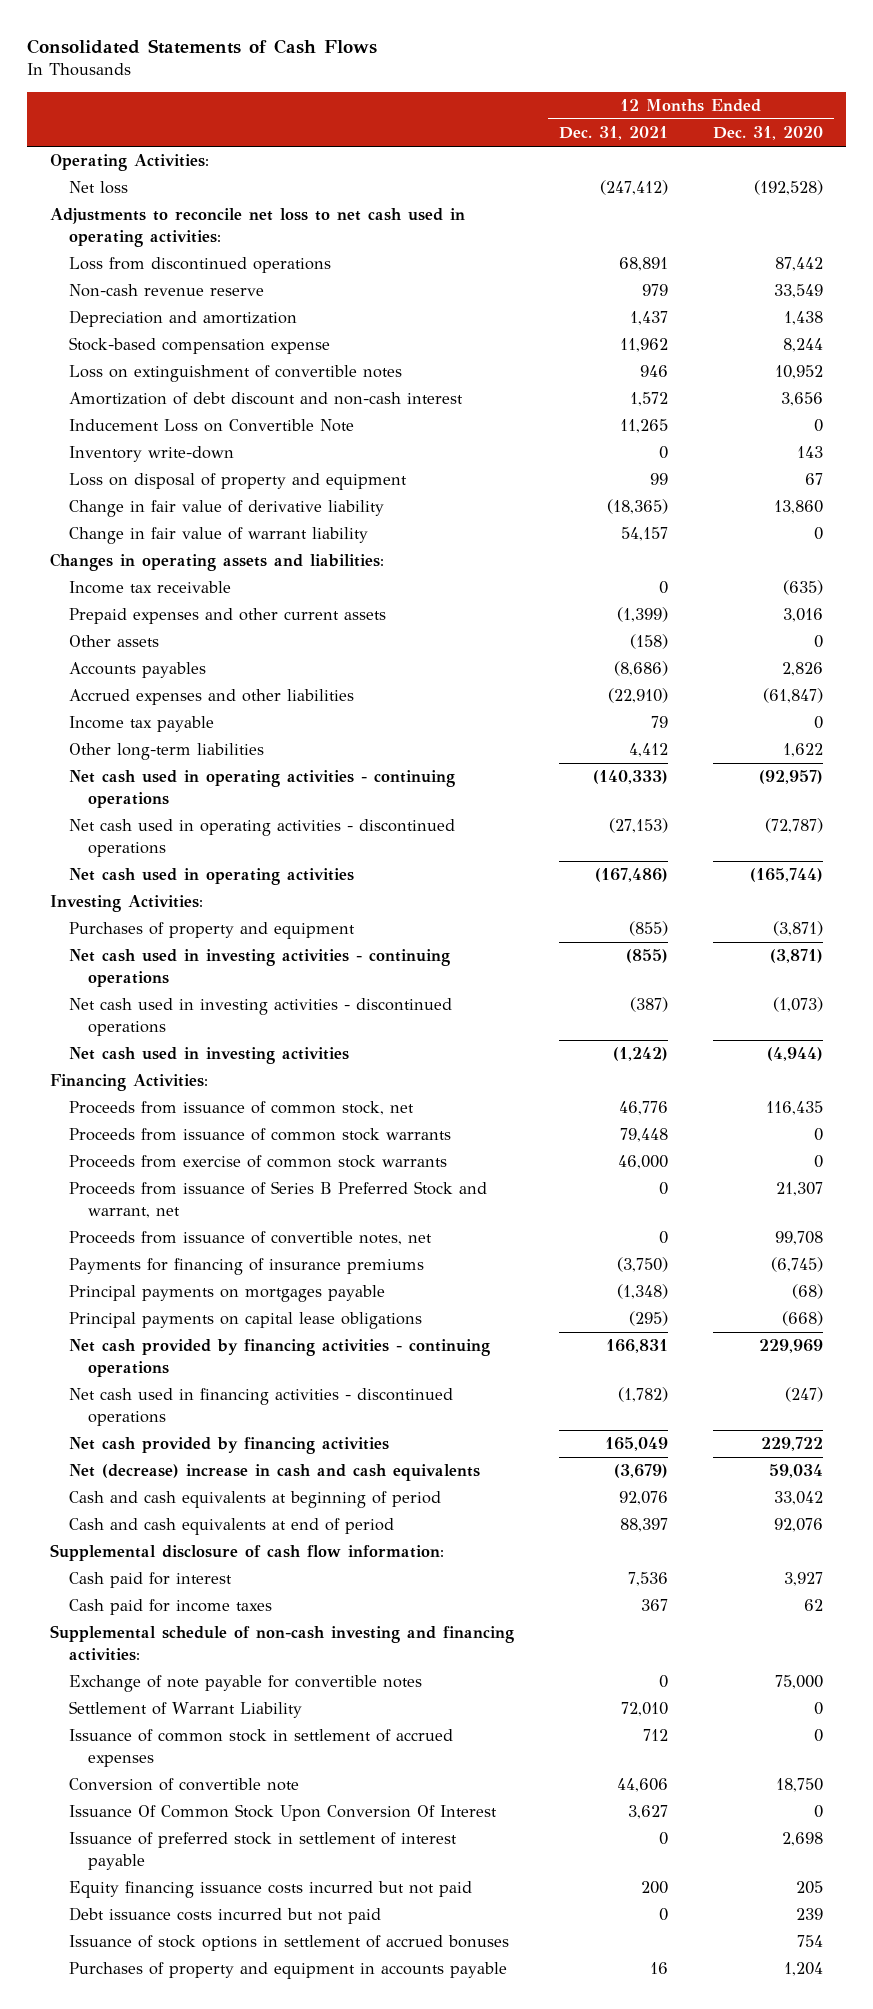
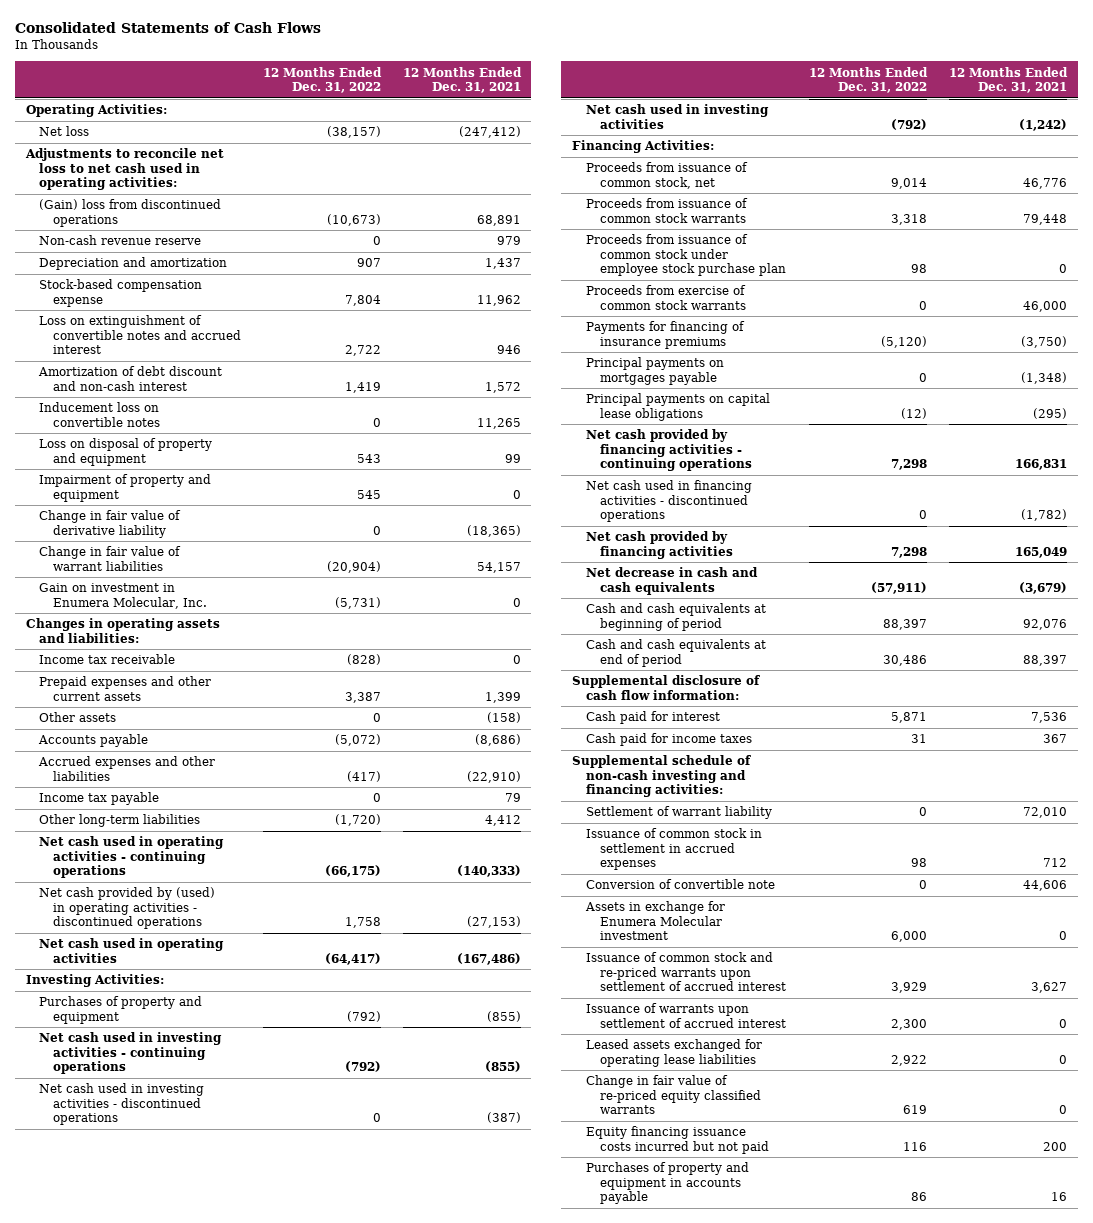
[713,126,824,141] Dec. 31, 2020 -> none
none -> [262,66,382,94] 12 Months Ended Dec. 31, 2022
[69,257,332,274] Loss from discontinued operations -> [39,199,222,227] (Gain) loss from discontinued operations
[69,365,403,383] Loss on extinguishment of convertible notes -> [39,315,242,355] Loss on extinguishment of convertible notes and accrued interest
[69,446,235,463] Inventory write-down -> none
[69,419,355,433] Inducement Loss on Convertible Note -> [39,402,161,427] Inducement loss on convertible notes
none -> [39,474,212,502] Impairment of property and equipment
[69,527,369,545] Change in fair value of warrant liability -> [39,546,182,571] Change in fair value of warrant liabilities
none -> [39,583,208,609] Gain on investment in Enumera Molecular, Inc.
[617,607,669,623] (1,399) -> [484,691,521,703] 1,399
[69,662,207,679] Accounts payables -> [38,734,149,748] Accounts payable
[69,819,456,857] Net cash used in operating activities - discontinued operations -> [39,887,216,930] Net cash provided by (used) in operating activities - discontinued operations
none -> [585,234,786,277] Proceeds from issuance of common stock under employee stock purchase plan
[69,1181,488,1218] Proceeds from issuance of Series B Preferred Stock and warrant, net -> none
[69,1231,433,1246] Proceeds from issuance of convertible notes, net -> none
[69,1464,481,1482] Net (decrease) increase in cash and cash equivalents -> [585,567,758,595] Net decrease in cash and cash equivalents
[69,1675,423,1693] Exchange of note payable for convertible notes -> none
[69,1701,303,1719] Settlement of Warrant Liability -> [585,806,772,820] Settlement of warrant liability
[69,1729,454,1767] Issuance of common stock in settlement of accrued expenses -> [585,828,762,871] Issuance of common stock in settlement in accrued expenses
[69,1832,458,1870] Issuance of preferred stock in settlement of interest payable -> none
none -> [584,901,725,941] Assets in exchange for Enumera Molecular investment
[69,1804,498,1822] Issuance Of Common Stock Upon Conversion Of Interest -> [585,952,786,992] Issuance of common stock and re-priced warrants upon settlement of accrued interest
none -> [585,1003,786,1028] Issuance of warrants upon settlement of accrued interest
none -> [585,1039,762,1067] Leased assets exchanged for operating lease liabilities
none -> [585,1075,761,1115] Change in fair value of re-priced equity classified warrants
[69,1907,382,1925] Debt issuance costs incurred but not paid -> none
[69,1935,510,1952] Issuance of stock options in settlement of accrued bonuses -> none

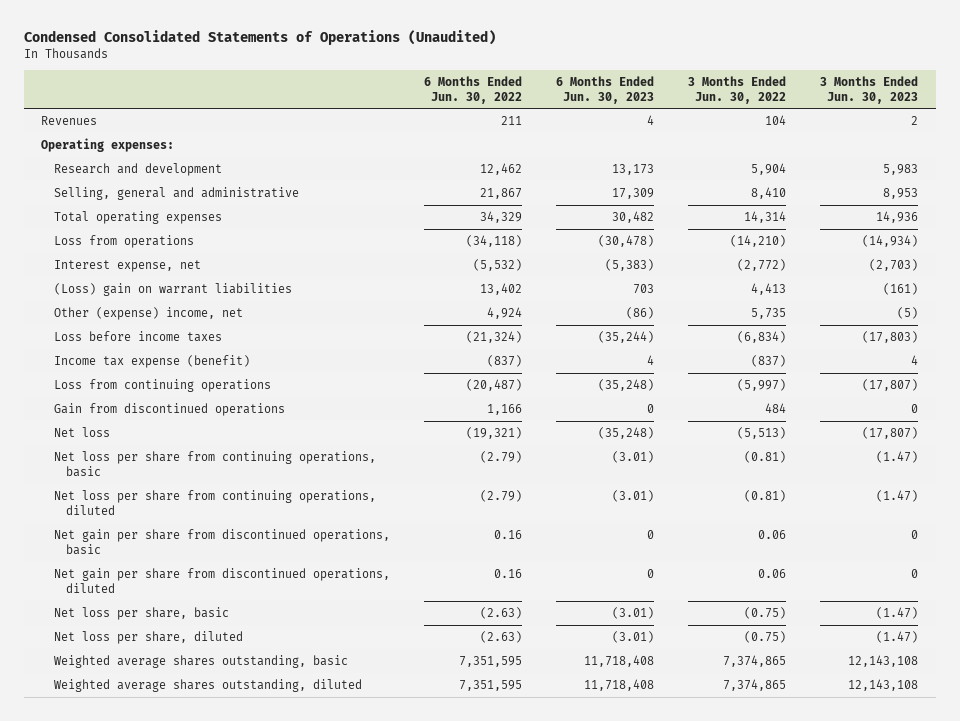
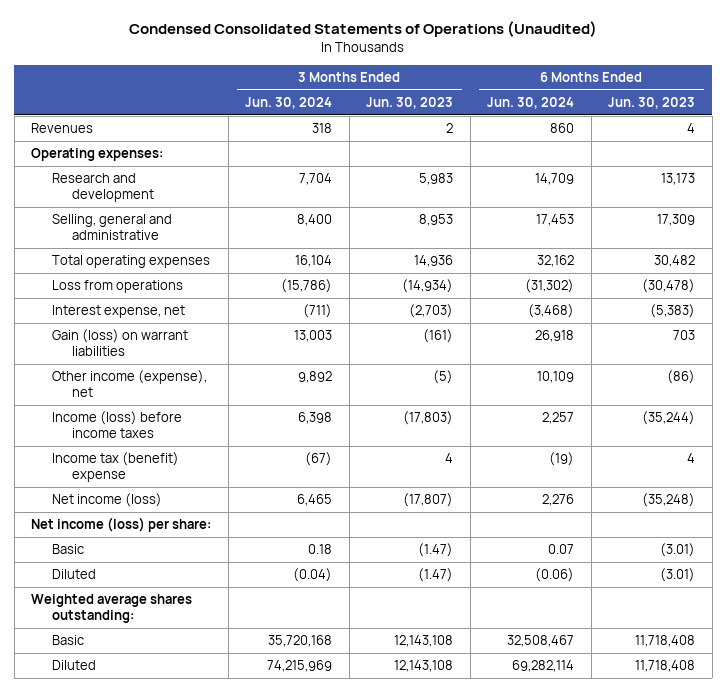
[423,75,522,104] 6 Months Ended Jun. 30, 2022 -> none
[688,75,787,104] 3 Months Ended Jun. 30, 2022 -> none
none -> [245,96,333,109] Jun. 30, 2024
none -> [487,96,575,109] Jun. 30, 2024
[53,378,271,392] Loss from continuing operations -> none
[53,402,285,416] Gain from discontinued operations -> none
[53,450,376,477] Net loss per share from continuing operations, basic -> none
[53,489,376,515] Net loss per share from continuing operations, diluted -> none
[53,528,390,555] Net gain per share from discontinued operations, basic -> none
[53,567,390,593] Net gain per share from discontinued operations, diluted -> none
[53,282,292,296] (Loss) gain on warrant liabilities -> [51,329,188,357] Gain (loss) on warrant liabilities
[53,306,243,320] Other (expense) income, net -> [51,370,207,398] Other income (expense), net
[53,330,222,342] Loss before income taxes -> [51,411,182,439] Income (loss) before income taxes
[53,354,250,368] Income tax expense (benefit) -> [51,452,179,483] Income tax (benefit) expense
[53,426,110,437] Net loss -> [51,493,162,508] Net income (loss)
none -> [31,517,212,533] Net income (loss) per share:
[53,606,229,620] Net loss per share, basic -> [51,544,84,555] Basic
[53,630,243,644] Net loss per share, diluted -> [51,569,96,580] Diluted
none -> [31,594,193,624] Weighted average shares outstanding:
[53,654,348,668] Weighted average shares outstanding, basic -> [51,635,84,646] Basic
[53,678,362,692] Weighted average shares outstanding, diluted -> [51,660,96,671] Diluted

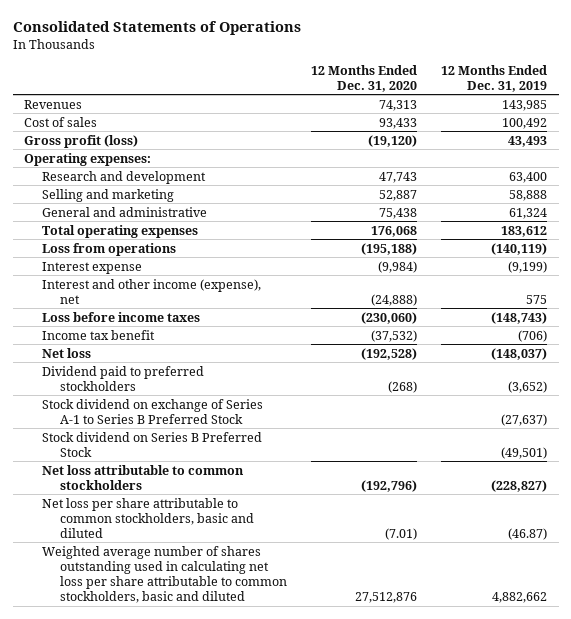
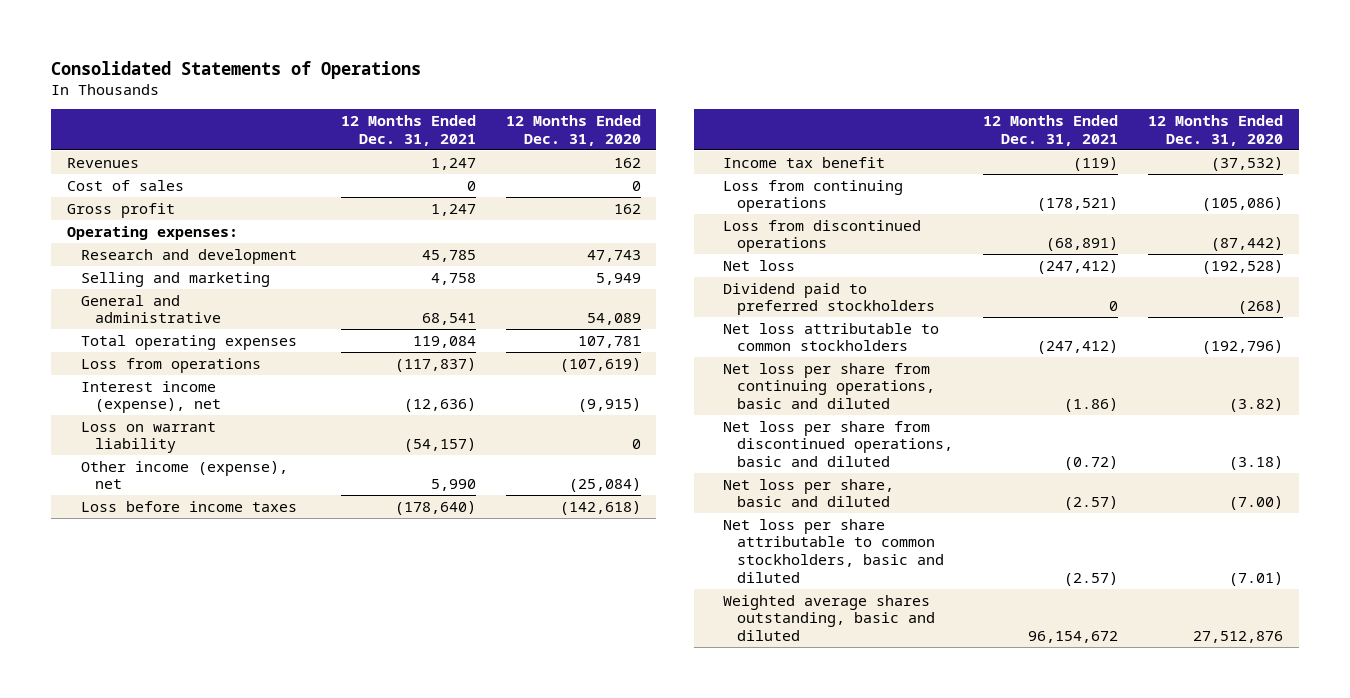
[440,64,547,92] 12 Months Ended Dec. 31, 2019 -> none
none -> [341,115,477,146] 12 Months Ended Dec. 31, 2021
[378,99,417,111] 74,313 -> [614,157,642,168] 162
[378,117,417,129] 93,433 -> [632,180,642,191] 0
[24,134,139,148] Gross profit (loss) -> [66,202,175,218] Gross profit
[367,134,417,147] (19,120) -> [614,203,642,214] 162
[378,189,417,201] 52,887 -> [596,272,642,285] 5,949
[378,207,417,219] 75,438 -> [587,313,642,326] 54,089
[370,225,417,237] 176,068 -> [578,335,642,348] 107,781
[360,242,417,255] (195,188) -> [560,357,642,372] (107,619)
[42,261,143,274] Interest expense -> [80,380,221,414] Interest income (expense), net
[377,260,417,273] (9,984) -> [578,398,642,413] (9,915)
none -> [80,421,216,454] Loss on warrant liability
[42,278,262,304] Interest and other income (expense), net -> [80,460,288,490] Other income (expense), net
[370,293,417,306] (24,888) -> [569,478,642,493] (25,084)
[360,311,417,324] (230,060) -> [560,500,642,515] (142,618)
none -> [722,179,903,213] Loss from continuing operations
none -> [722,219,921,253] Loss from discontinued operations
[42,398,264,424] Stock dividend on exchange of Series A-1 to Series B Preferred Stock -> none
[42,431,263,457] Stock dividend on Series B Preferred Stock -> none
none -> [722,362,936,409] Net loss per share from continuing operations, basic and diluted
none -> [722,420,954,467] Net loss per share from discontinued operations, basic and diluted
none -> [722,478,894,508] Net loss per share, basic and diluted
[42,545,288,603] Weighted average number of shares outstanding used in calculating net loss per share attributable to common stockholders, basic and diluted -> [722,594,936,641] Weighted average shares outstanding, basic and diluted

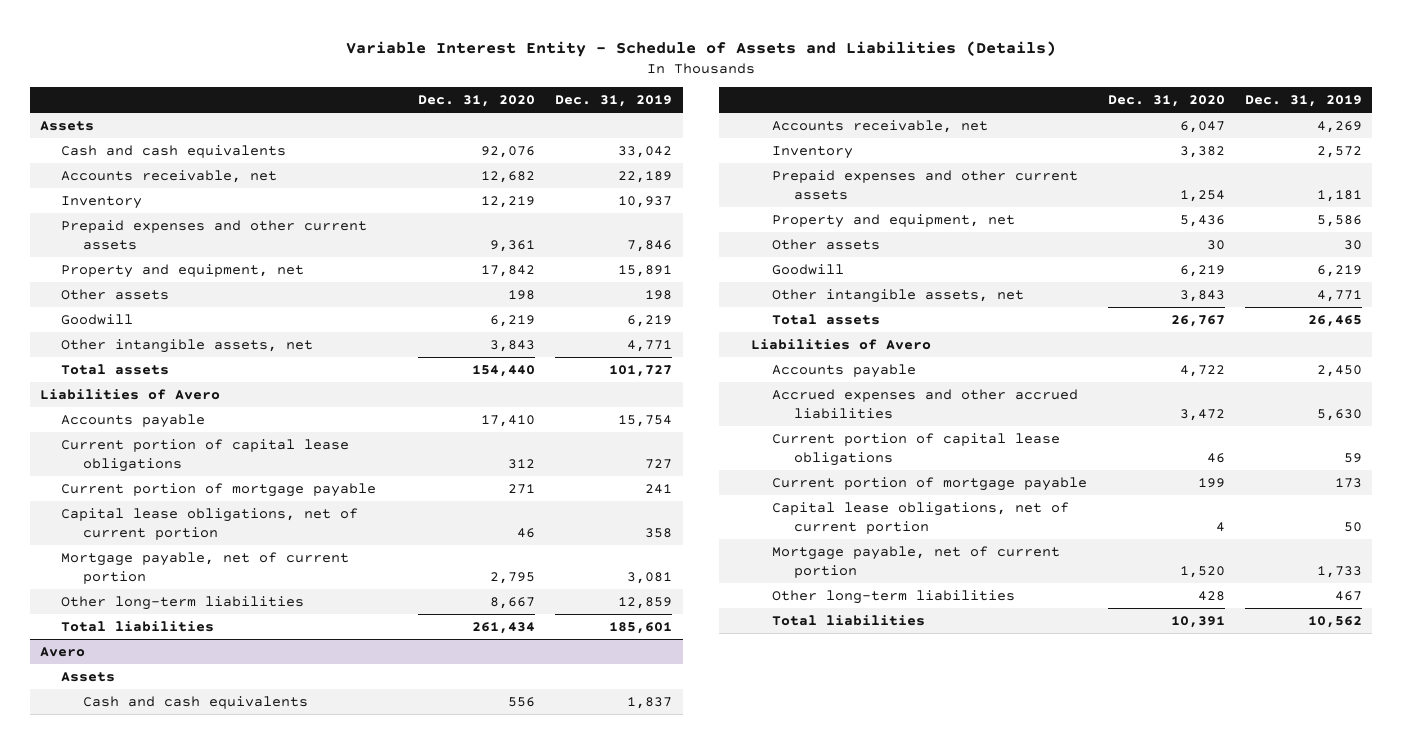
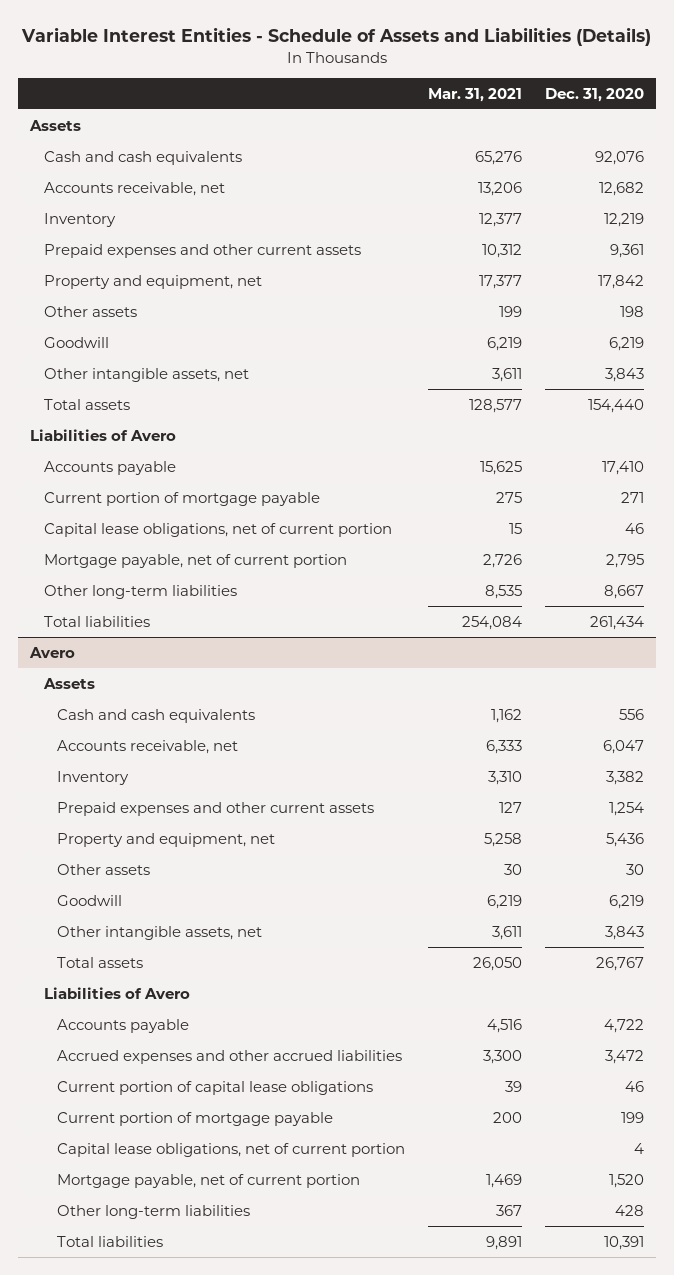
[346,40,1057,57] Variable Interest Entity - Schedule of Assets and Liabilities (Details) -> [21,27,652,47] Variable Interest Entities - Schedule of Assets and Liabilities (Details)
[555,95,673,108] Dec. 31, 2019 -> none
none -> [428,87,523,102] Mar. 31, 2021
[61,438,350,472] Current portion of capital lease obligations -> none

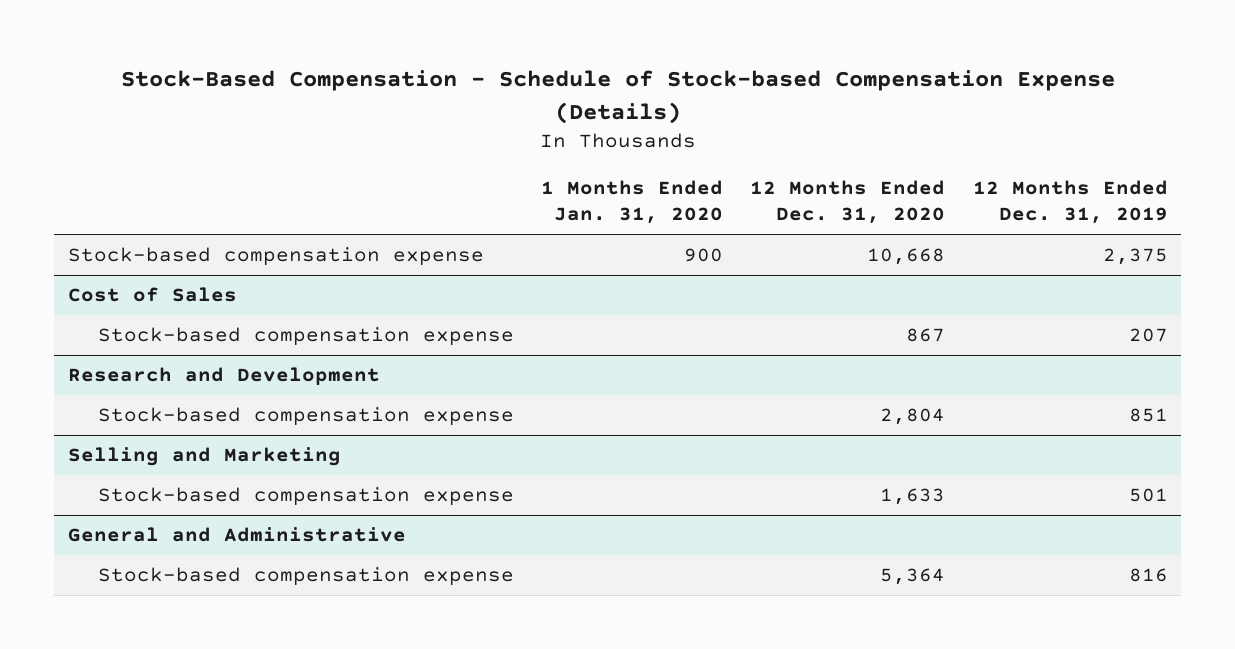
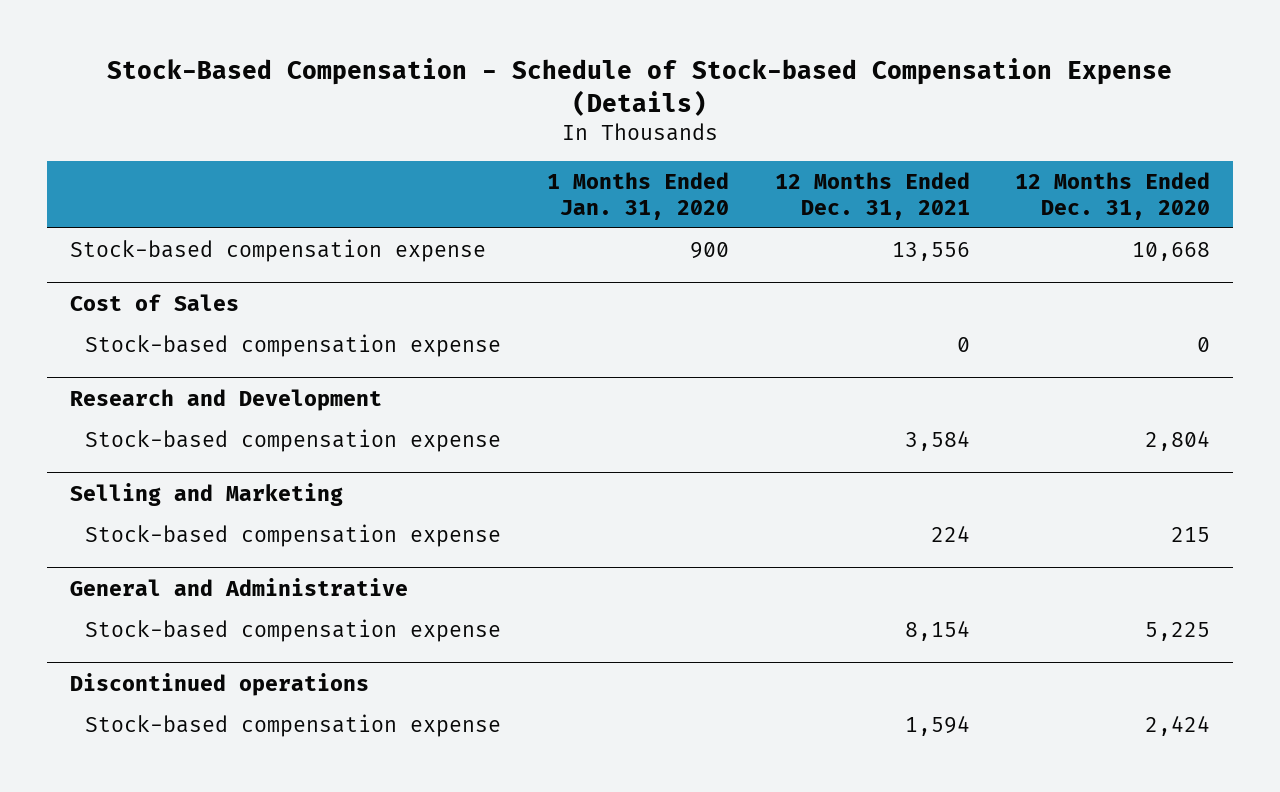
[972,179,1168,225] 12 Months Ended Dec. 31, 2019 -> none
none -> [774,171,970,220] 12 Months Ended Dec. 31, 2021
[906,328,946,343] 867 -> [1197,336,1211,352] 0
[880,488,946,506] 1,633 -> [1171,526,1211,542] 215
[880,568,946,586] 5,364 -> [1145,621,1211,641] 5,225
none -> [69,672,369,696] Discontinued operations
none -> [85,713,502,737] Stock-based compensation expense

